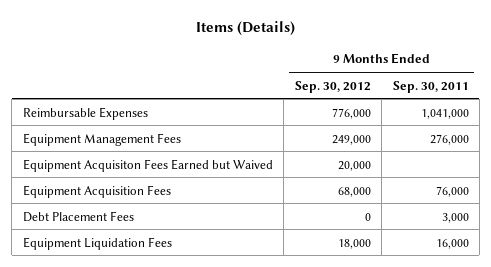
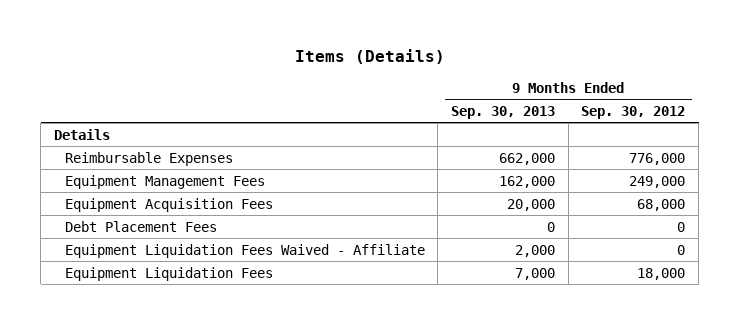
[392,80,469,93] Sep. 30, 2011 -> none
none -> [451,105,556,119] Sep. 30, 2013
none -> [53,128,110,140] Details
[22,158,273,172] Equipment Acquisiton Fees Earned but Waived -> none
none -> [64,243,425,258] Equipment Liquidation Fees Waived - Affiliate

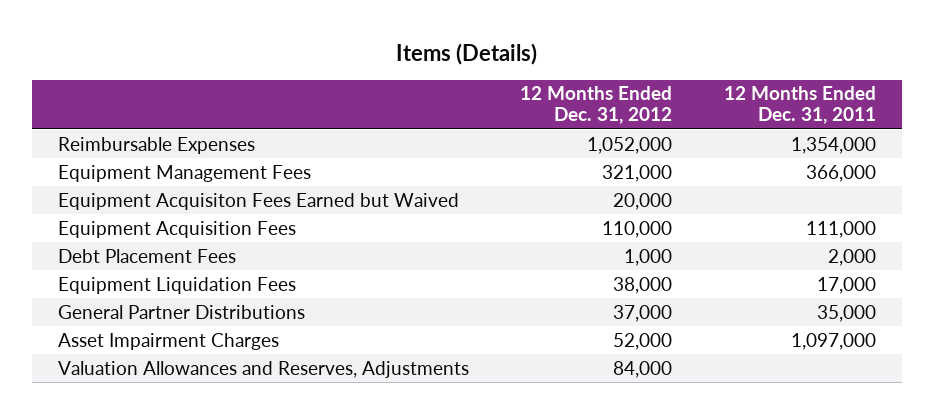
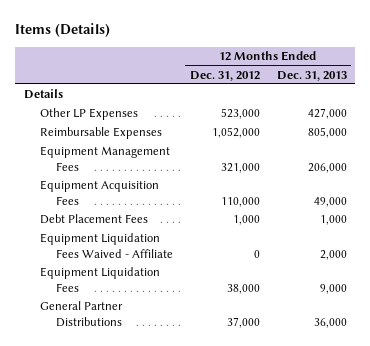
[723,86,876,125] 12 Months Ended Dec. 31, 2011 -> none
none -> [276,70,347,81] Dec. 31, 2013
none -> [23,89,63,100] Details
none -> [39,108,138,121] Other LP Expenses
[58,192,460,210] Equipment Acquisiton Fees Earned but Waived -> none
none -> [39,233,173,258] Equipment Liquidation Fees Waived - Affiliate
[58,332,280,350] Asset Impairment Charges -> none
[58,360,470,378] Valuation Allowances and Reserves, Adjustments -> none

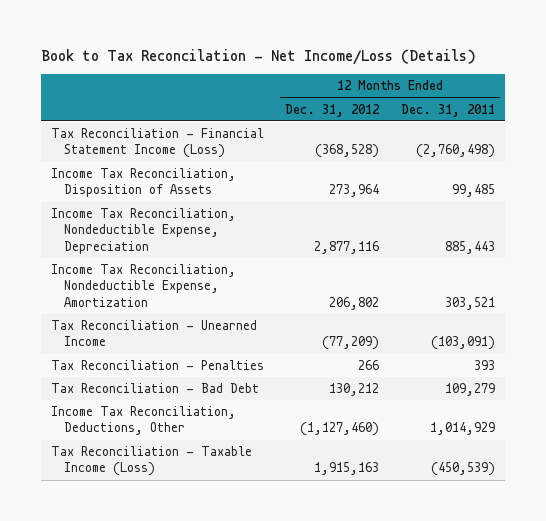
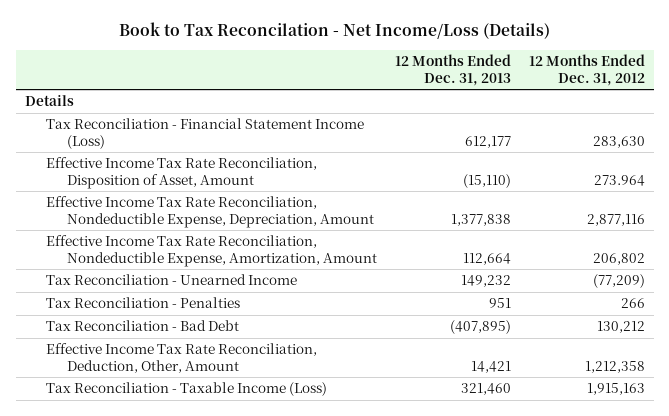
[400,103,495,117] Dec. 31, 2011 -> none
none -> [394,54,511,86] 12 Months Ended Dec. 31, 2013
none -> [24,95,74,107] Details
[315,144,380,159] (368,528) -> [592,135,645,148] 283,630
[51,168,237,198] Income Tax Reconciliation, Disposition of Assets -> [45,157,317,189] Effective Income Tax Rate Reconciliation, Disposition of Asset, Amount
[329,184,380,198] 273,964 -> [593,174,645,186] 273.964
[51,208,237,254] Income Tax Reconciliation, Nondeductible Expense, Depreciation -> [45,196,374,228] Effective Income Tax Rate Reconciliation, Nondeductible Expense, Depreciation, Amount
[51,264,237,307] Income Tax Reconciliation, Nondeductible Expense, Amortization -> [45,235,377,267] Effective Income Tax Rate Reconciliation, Nondeductible Expense, Amortization, Amount
[51,406,237,436] Income Tax Reconciliation, Deductions, Other -> [45,343,317,373] Effective Income Tax Rate Reconciliation, Deduction, Other, Amount
[300,422,380,437] (1,127,460) -> [584,360,645,373] 1,212,358

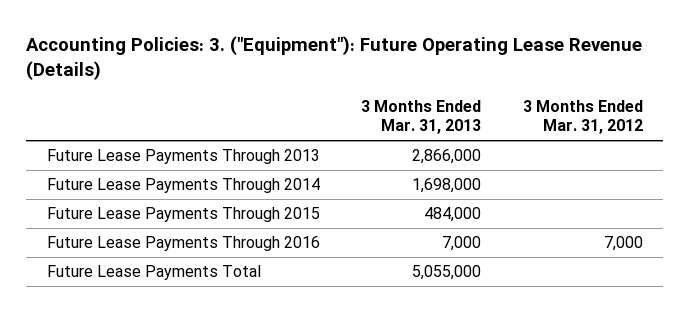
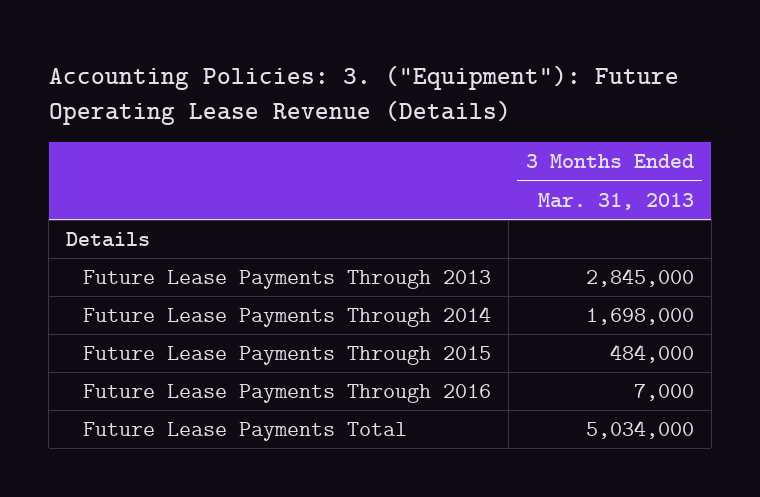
[522,99,643,135] 3 Months Ended Mar. 31, 2012 -> none
none -> [66,232,151,248] Details
[412,149,482,165] 2,866,000 -> [585,268,694,288] 2,845,000
[412,265,482,281] 5,055,000 -> [585,420,694,440] 5,034,000

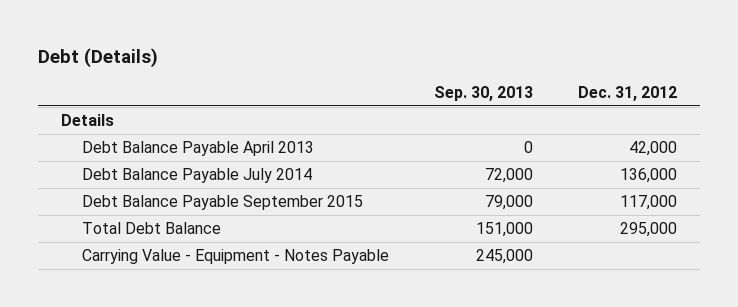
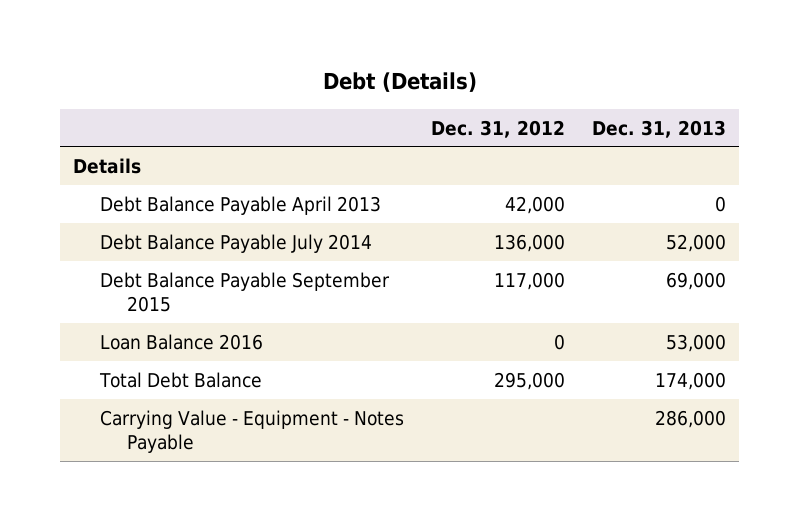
[434,86,534,102] Sep. 30, 2013 -> none
none -> [591,119,726,138] Dec. 31, 2013
none -> [99,333,263,350] Loan Balance 2016

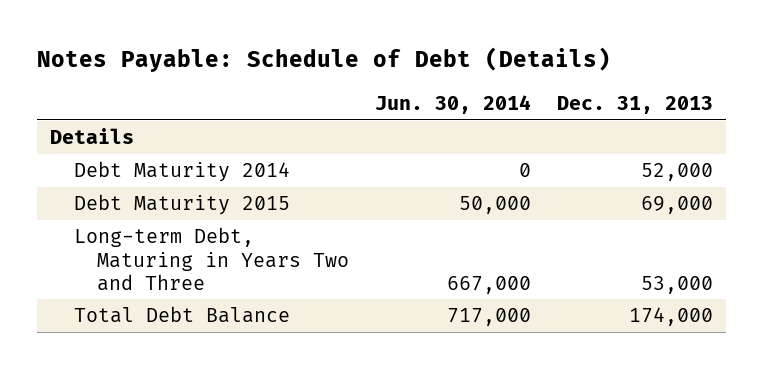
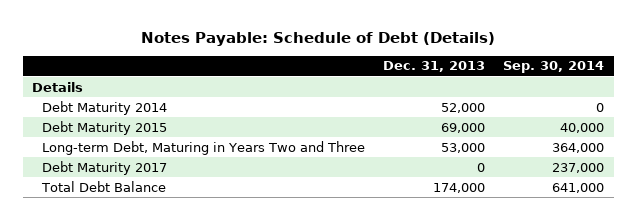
[374,94,531,114] Jun. 30, 2014 -> none
none -> [503,61,605,74] Sep. 30, 2014
none -> [41,160,167,175] Debt Maturity 2017

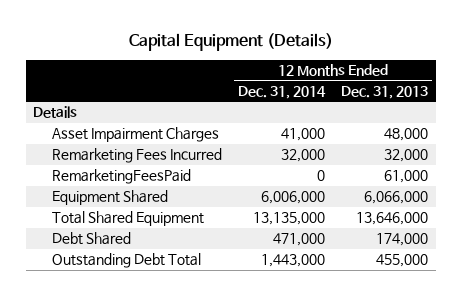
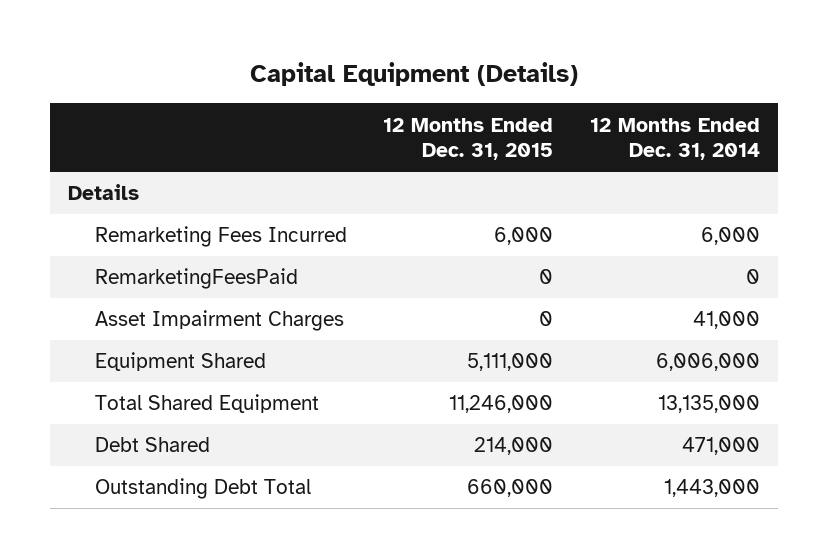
[340,85,428,99] Dec. 31, 2013 -> none
none -> [383,117,554,161] 12 Months Ended Dec. 31, 2015
[281,149,326,163] 32,000 -> [700,227,760,246] 6,000
[52,127,220,143] Asset Impairment Charges -> [95,310,345,332] Asset Impairment Charges

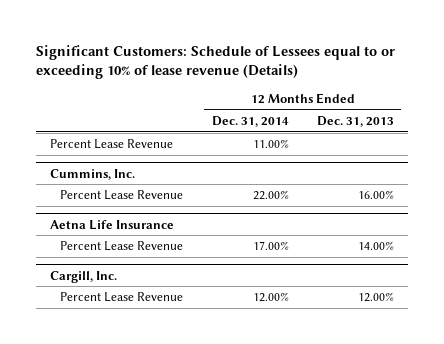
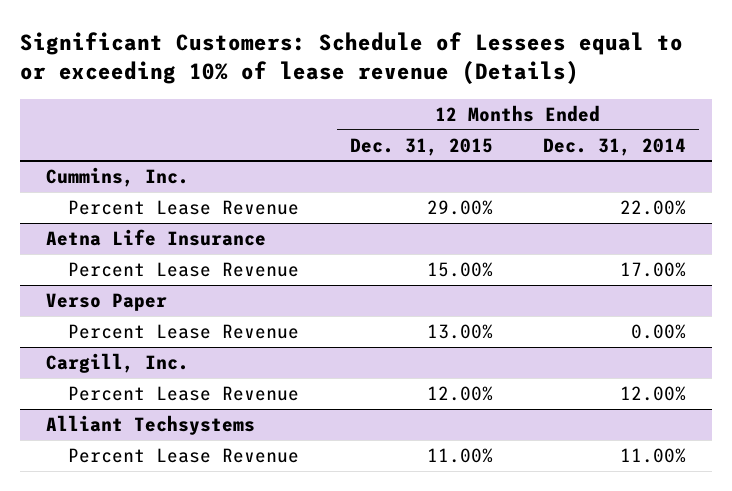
[316,115,394,127] Dec. 31, 2013 -> none
none -> [349,137,493,156] Dec. 31, 2015
[49,139,173,150] Percent Lease Revenue -> none
none -> [45,293,167,312] Verso Paper
none -> [67,324,299,340] Percent Lease Revenue
none -> [45,415,255,436] Alliant Techsystems
none -> [67,448,299,464] Percent Lease Revenue

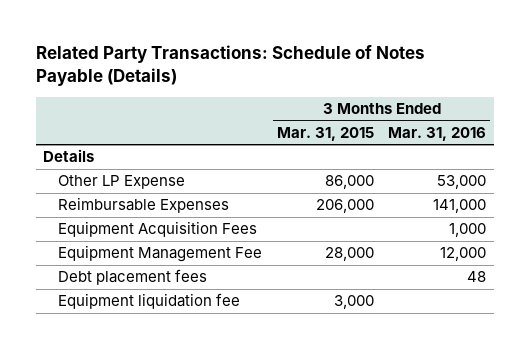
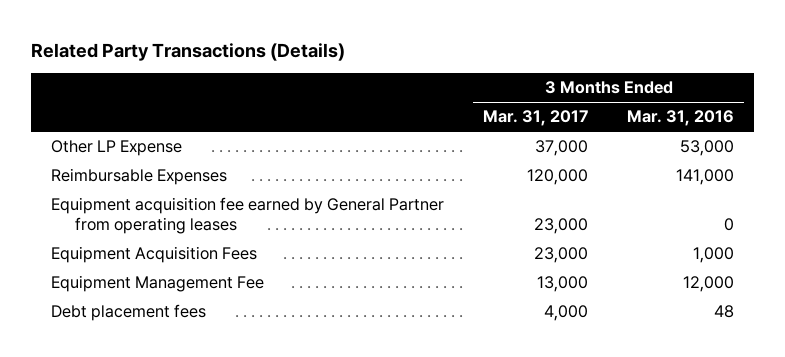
[35,44,425,86] Related Party Transactions: Schedule of Notes Payable (Details) -> [31,42,346,61] Related Party Transactions (Details)
[276,126,374,141] Mar. 31, 2015 -> none
none -> [483,110,589,127] Mar. 31, 2017
[43,149,95,163] Details -> none
none -> [50,197,444,235] Equipment acquisition fee earned by General Partner from operating leases
[57,293,240,310] Equipment liquidation fee -> none

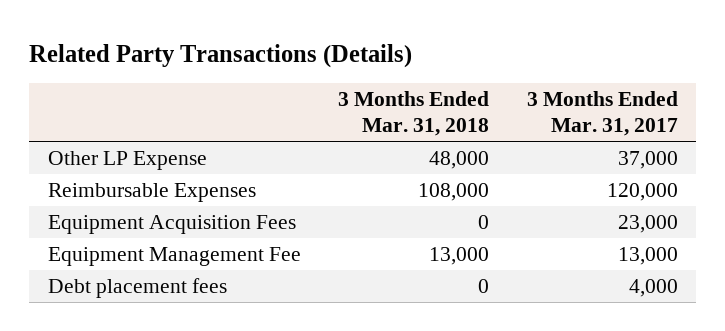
[627,110,735,127] Mar. 31, 2016 -> none
none -> [338,91,490,137] 3 Months Ended Mar. 31, 2018
[50,197,444,235] Equipment acquisition fee earned by General Partner from operating leases -> none

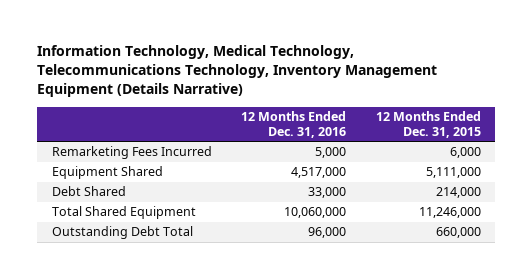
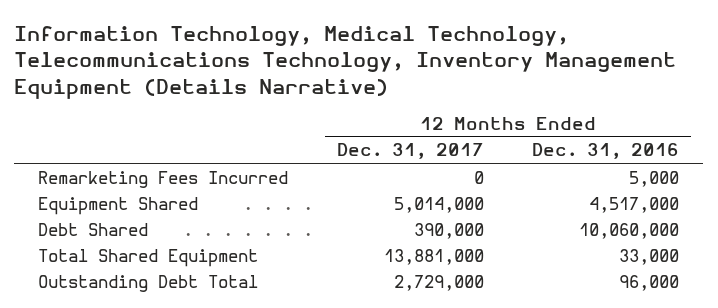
[375,111,481,138] 12 Months Ended Dec. 31, 2015 -> none
none -> [336,143,484,160] Dec. 31, 2017
[308,187,347,199] 33,000 -> [579,222,680,239] 10,060,000
[284,207,347,219] 10,060,000 -> [619,248,680,265] 33,000

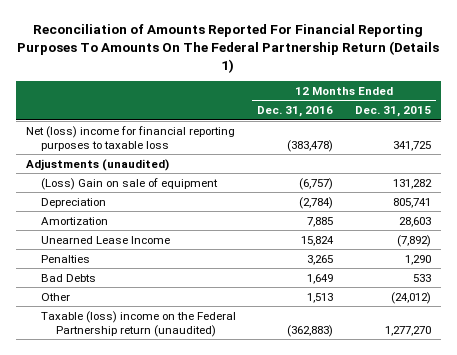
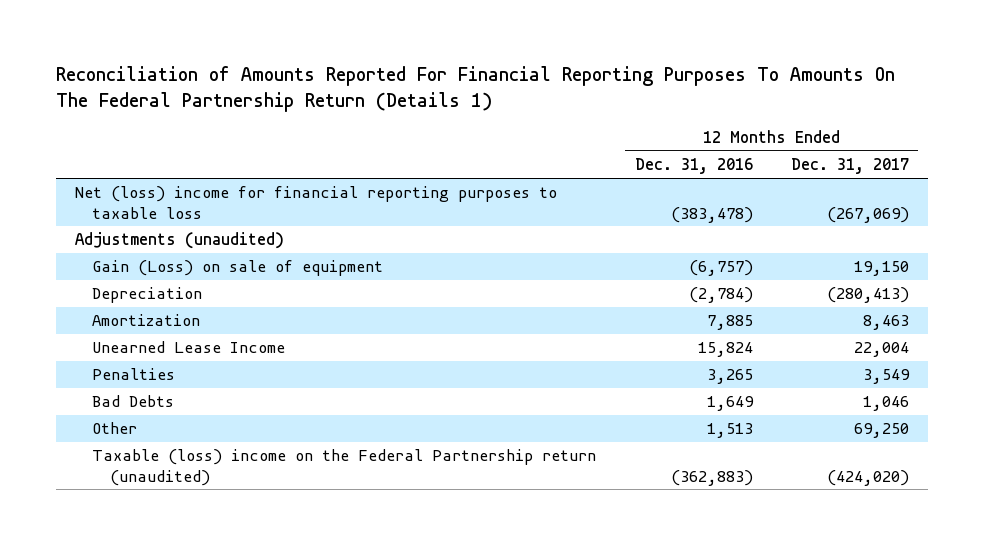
[354,106,431,118] Dec. 31, 2015 -> none
none -> [790,158,909,175] Dec. 31, 2017
[41,177,219,190] (Loss) Gain on sale of equipment -> [92,260,384,277] Gain (Loss) on sale of equipment

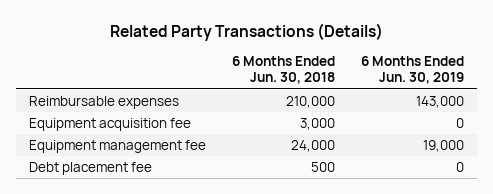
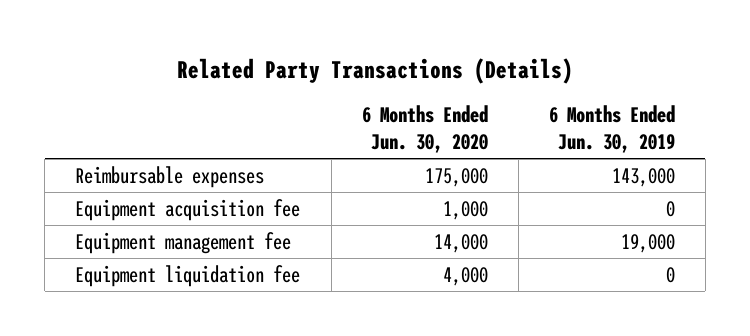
[232,56,336,85] 6 Months Ended Jun. 30, 2018 -> none
none -> [361,105,488,154] 6 Months Ended Jun. 30, 2020
[28,161,152,175] Debt placement fee -> none
none -> [75,264,301,287] Equipment liquidation fee

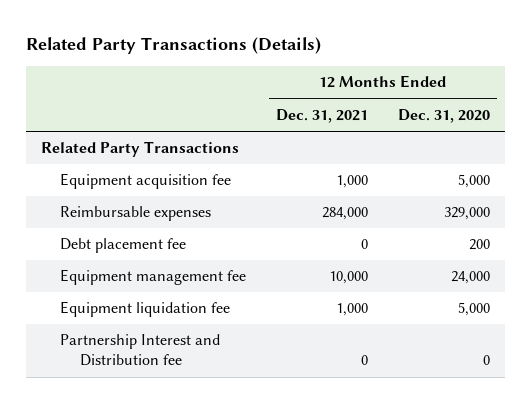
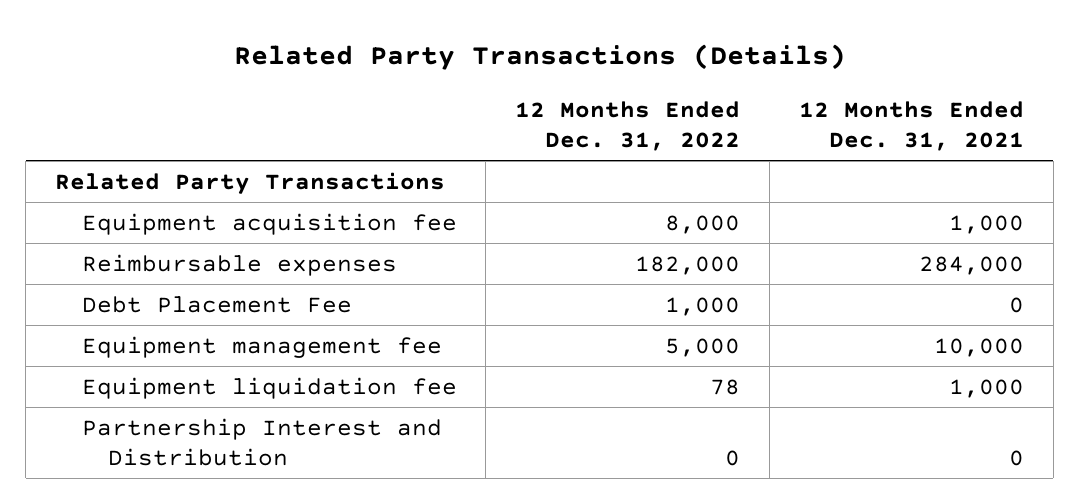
[397,108,490,123] Dec. 31, 2020 -> none
none -> [515,100,741,152] 12 Months Ended Dec. 31, 2022
[60,238,187,254] Debt placement fee -> [81,295,352,313] Debt Placement Fee
[60,334,221,367] Partnership Interest and Distribution fee -> [81,417,442,467] Partnership Interest and Distribution

